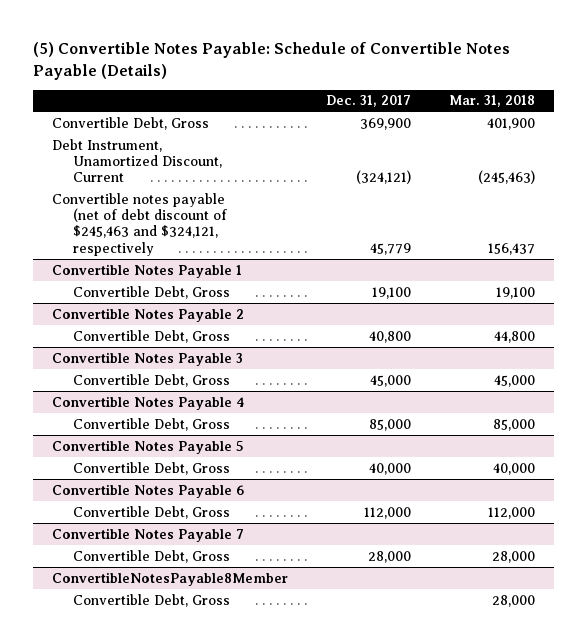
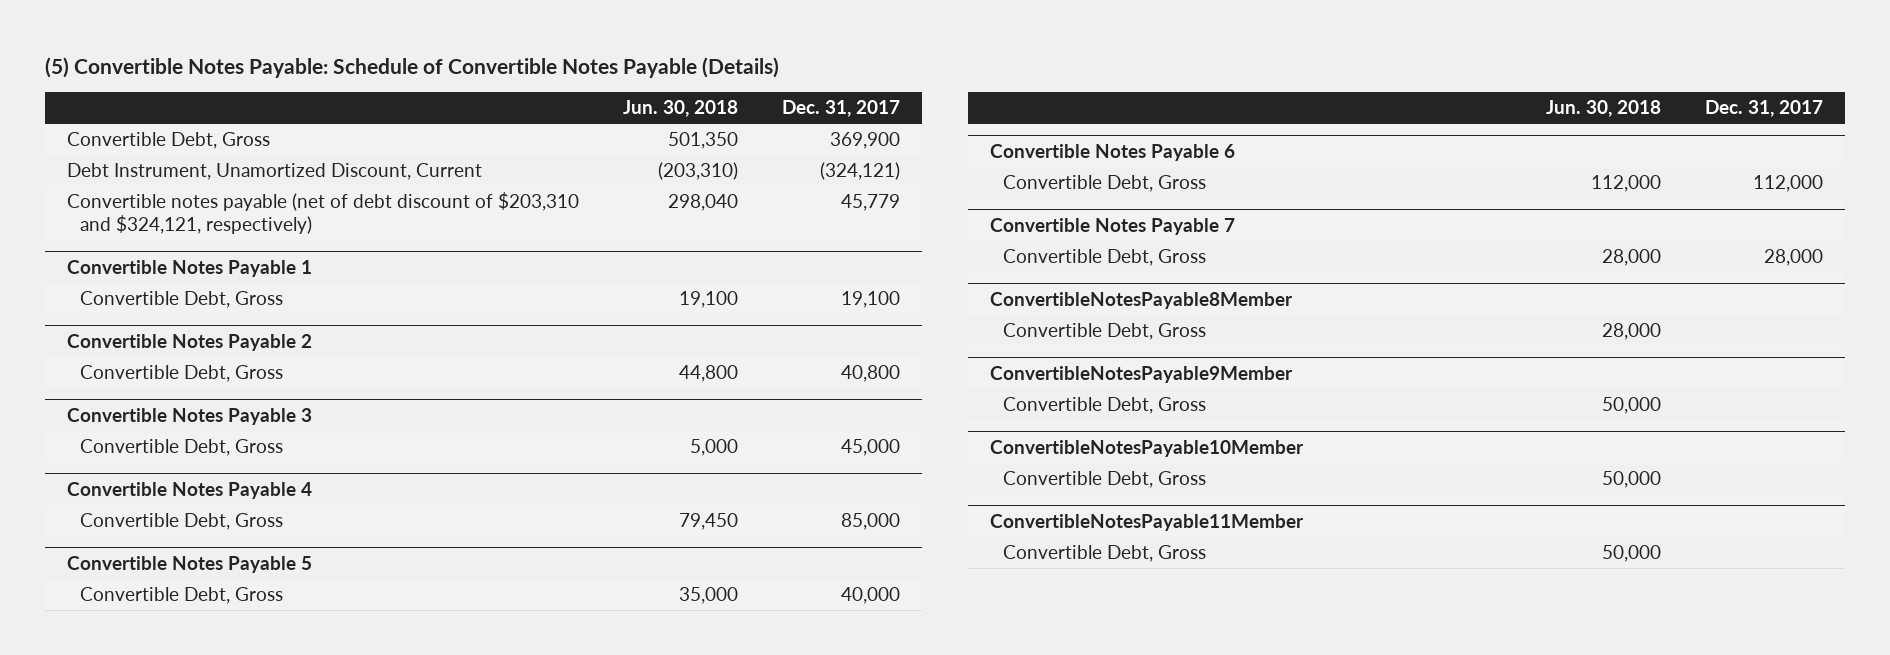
[448,95,535,108] Mar. 31, 2018 -> none
none -> [623,100,739,118] Jun. 30, 2018
[51,192,227,256] Convertible notes payable (net of debt discount of $245,463 and $324,121, respectively -> [67,192,580,235] Convertible notes payable (net of debt discount of $203,310 and $324,121, respectively)
none -> [990,365,1294,383] ConvertibleNotesPayable9Member
none -> [1003,397,1207,415] Convertible Debt, Gross
none -> [990,439,1305,457] ConvertibleNotesPayable10Member
none -> [1003,471,1207,489] Convertible Debt, Gross
none -> [990,513,1305,531] ConvertibleNotesPayable11Member
none -> [1003,545,1207,563] Convertible Debt, Gross

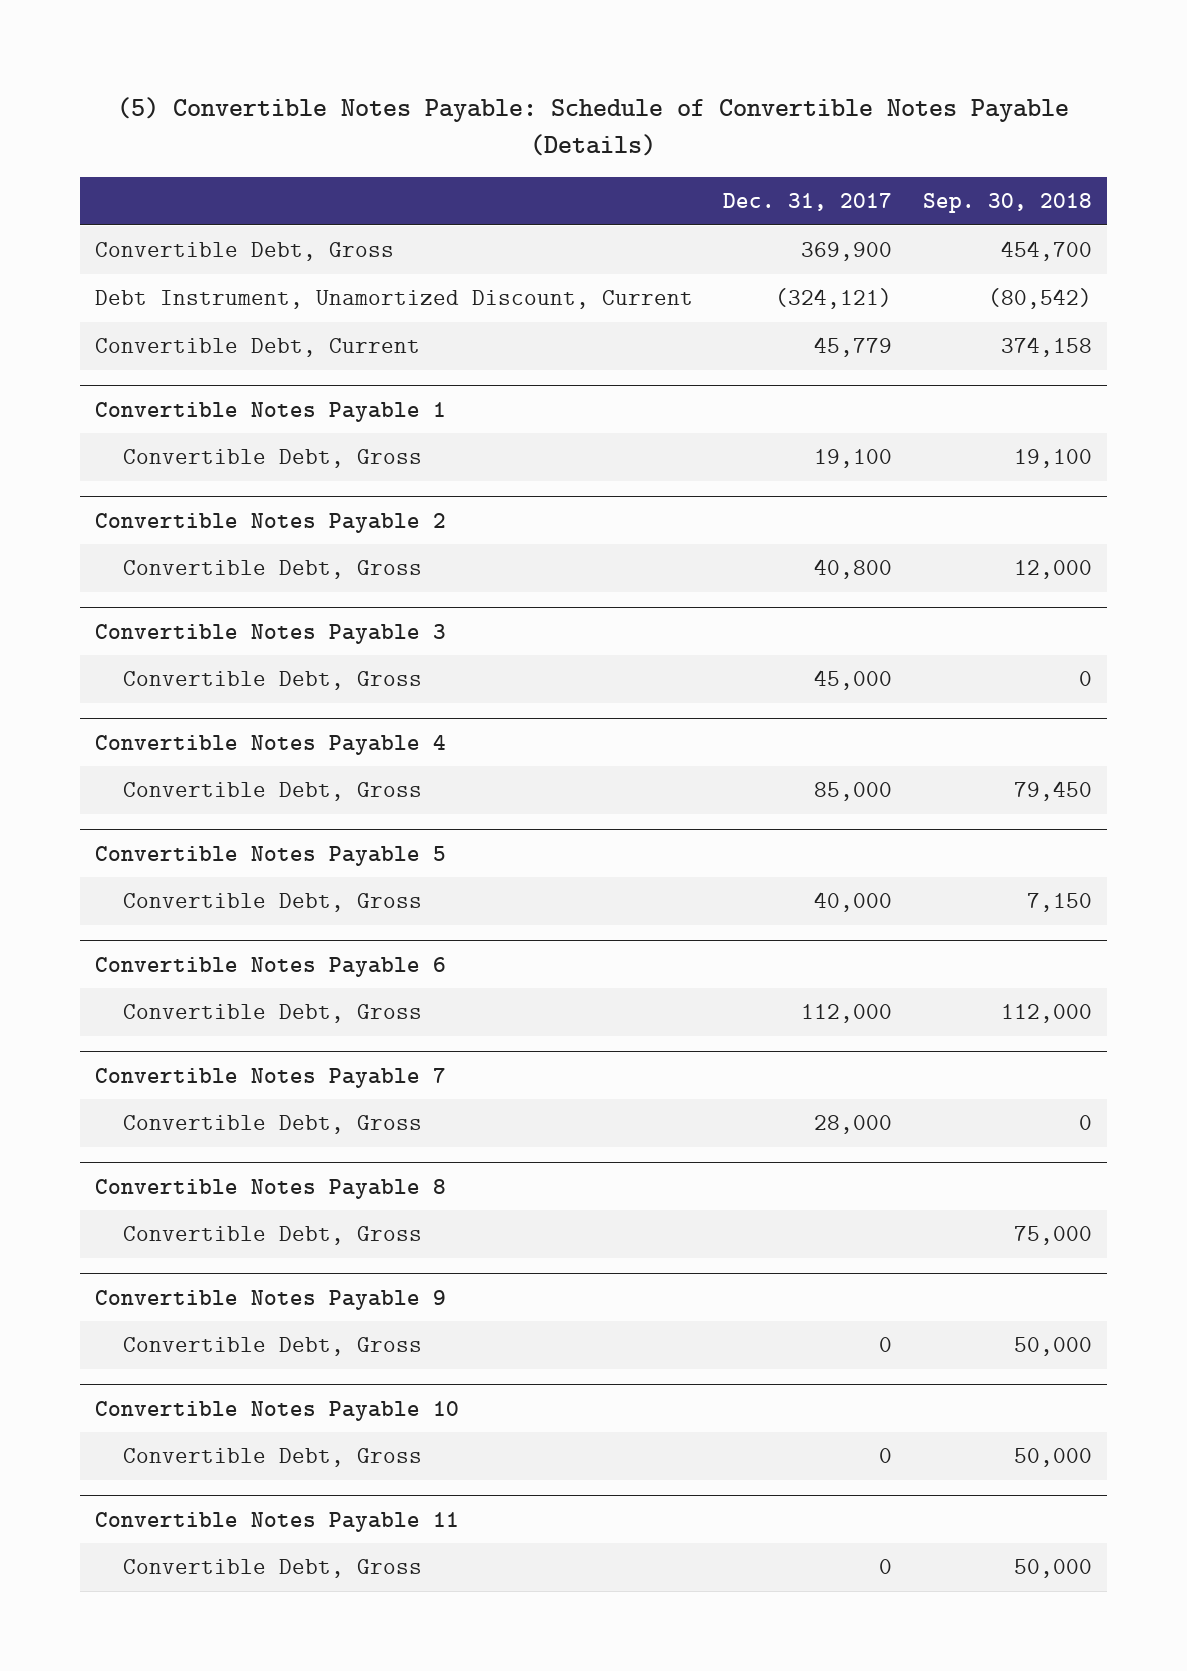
[623,100,739,118] Jun. 30, 2018 -> none
none -> [923,192,1093,213] Sep. 30, 2018
[67,192,580,235] Convertible notes payable (net of debt discount of $203,310 and $324,121, respectively) -> [94,338,420,358] Convertible Debt, Current
[1003,323,1207,341] Convertible Debt, Gross -> none
[990,365,1294,383] ConvertibleNotesPayable9Member -> none
[1003,397,1207,415] Convertible Debt, Gross -> none
[990,439,1305,457] ConvertibleNotesPayable10Member -> none
[1003,471,1207,489] Convertible Debt, Gross -> none
[990,513,1305,531] ConvertibleNotesPayable11Member -> none
[990,291,1294,309] ConvertibleNotesPayable8Member -> [94,1178,446,1199] Convertible Notes Payable 8
none -> [94,1289,446,1310] Convertible Notes Payable 9
none -> [123,1337,423,1357] Convertible Debt, Gross
none -> [94,1400,459,1421] Convertible Notes Payable 10
none -> [123,1448,423,1468] Convertible Debt, Gross
none -> [94,1511,459,1532] Convertible Notes Payable 11
none -> [123,1559,423,1579] Convertible Debt, Gross

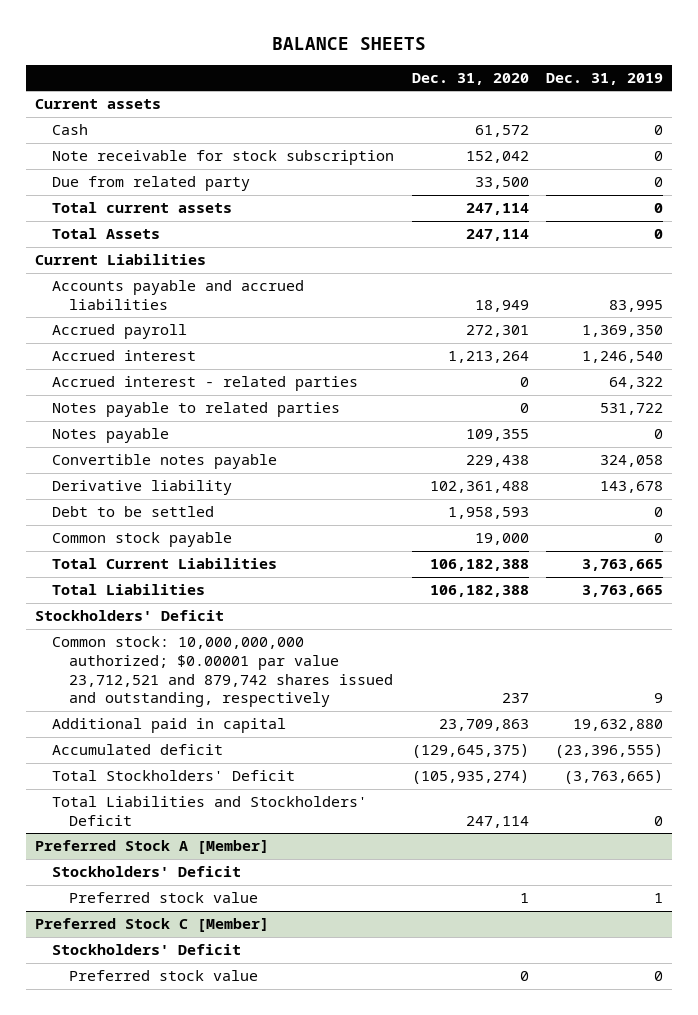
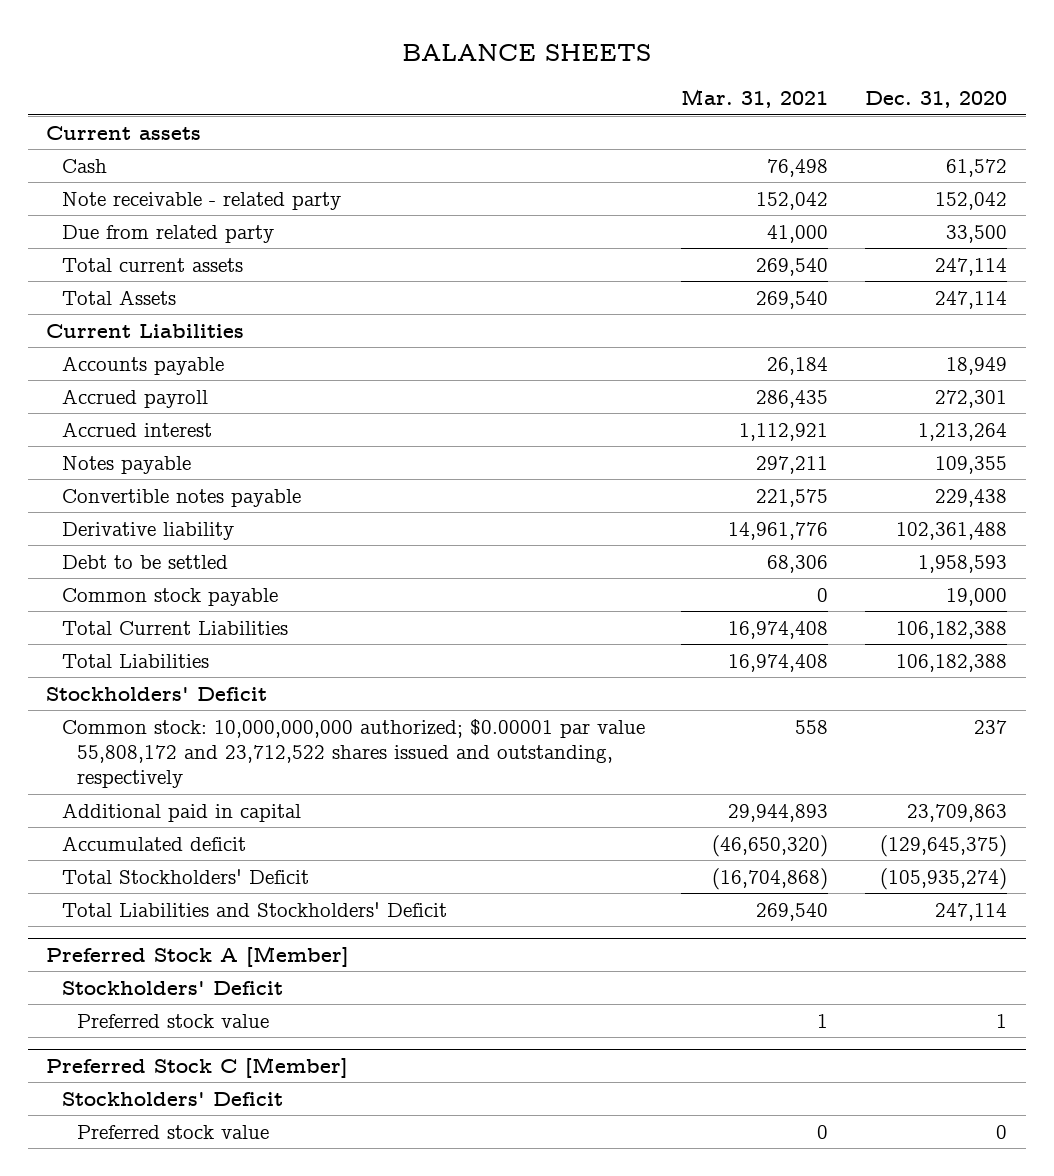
[545,72,663,85] Dec. 31, 2019 -> none
none -> [681,89,829,109] Mar. 31, 2021
[52,150,395,166] Note receivable for stock subscription -> [61,191,341,210] Note receivable - related party
[52,280,305,311] Accounts payable and accrued liabilities -> [61,355,224,375] Accounts payable
[52,376,359,392] Accrued interest - related parties -> none
[52,402,341,418] Notes payable to related parties -> none
[52,636,394,708] Common stock: 10,000,000,000 authorized; $0.00001 par value 23,712,521 and 879,742 shares issued and outstanding, respectively -> [61,718,645,789] Common stock: 10,000,000,000 authorized; $0.00001 par value 55,808,172 and 23,712,522 shares issued and outstanding, respectively

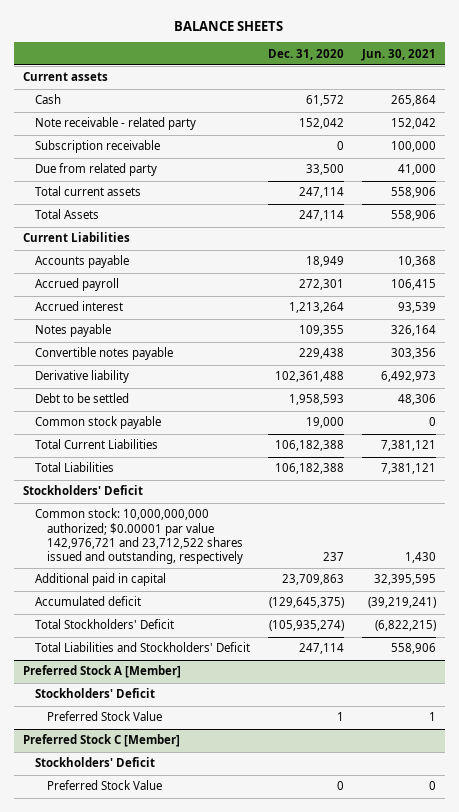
[681,89,829,109] Mar. 31, 2021 -> none
none -> [361,48,437,61] Jun. 30, 2021
none -> [34,140,160,154] Subscription receivable
[61,718,645,789] Common stock: 10,000,000,000 authorized; $0.00001 par value 55,808,172 and 23,712,522 shares issued and outstanding, respectively -> [34,508,244,565] Common stock: 10,000,000,000 authorized; $0.00001 par value 142,976,721 and 23,712,522 shares issued and outstanding, respectively
[77,1013,270,1028] Preferred stock value -> [47,711,163,722] Preferred Stock Value
[77,1124,270,1139] Preferred stock value -> [47,780,163,791] Preferred Stock Value

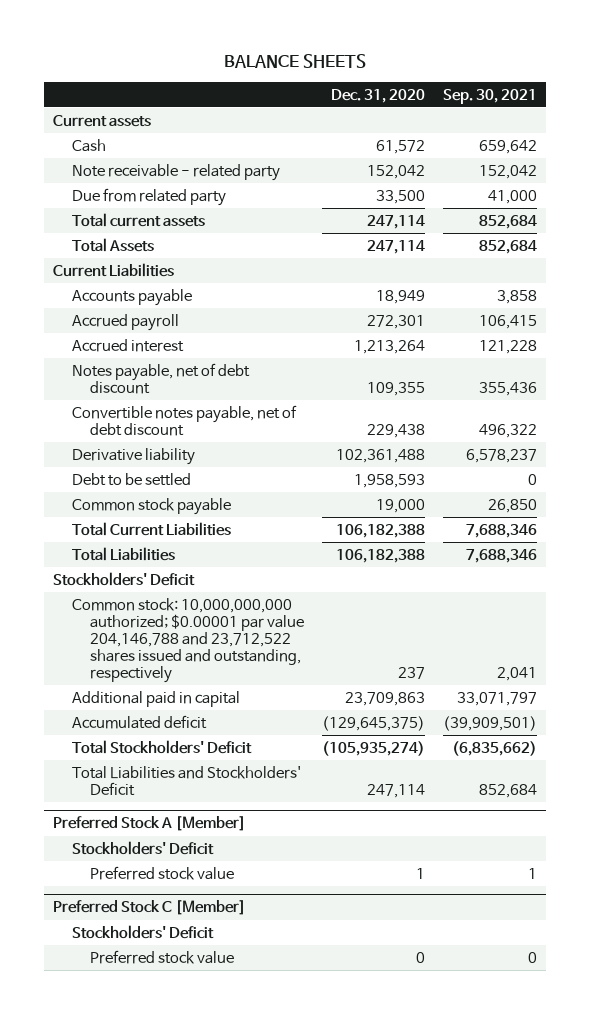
[361,48,437,61] Jun. 30, 2021 -> none
none -> [443,88,538,104] Sep. 30, 2021
[34,140,160,154] Subscription receivable -> none
[34,324,111,338] Notes payable -> [71,362,250,394] Notes payable, net of debt discount
[34,347,173,361] Convertible notes payable -> [71,404,297,436] Convertible notes payable, net of debt discount
[34,508,244,565] Common stock: 10,000,000,000 authorized; $0.00001 par value 142,976,721 and 23,712,522 shares issued and outstanding, respectively -> [71,597,305,684] Common stock: 10,000,000,000 authorized; $0.00001 par value 204,146,788 and 23,712,522 shares issued and outstanding, respectively
[47,711,163,722] Preferred Stock Value -> [90,865,235,880] Preferred stock value
[47,780,163,791] Preferred Stock Value -> [90,949,235,964] Preferred stock value

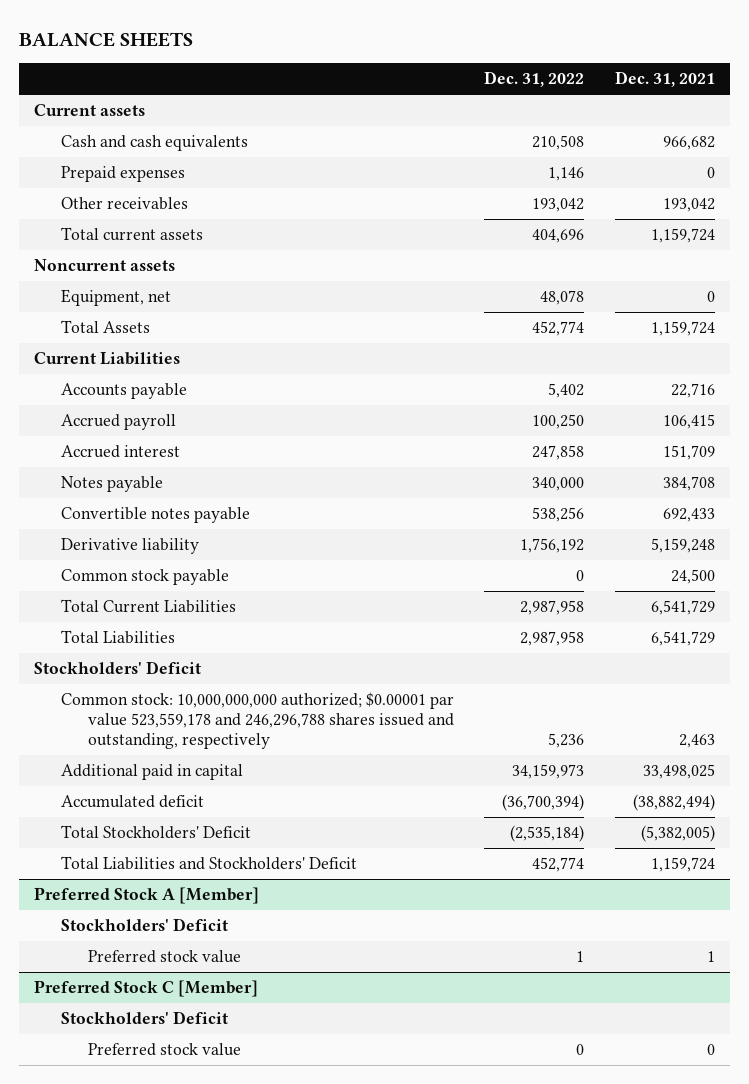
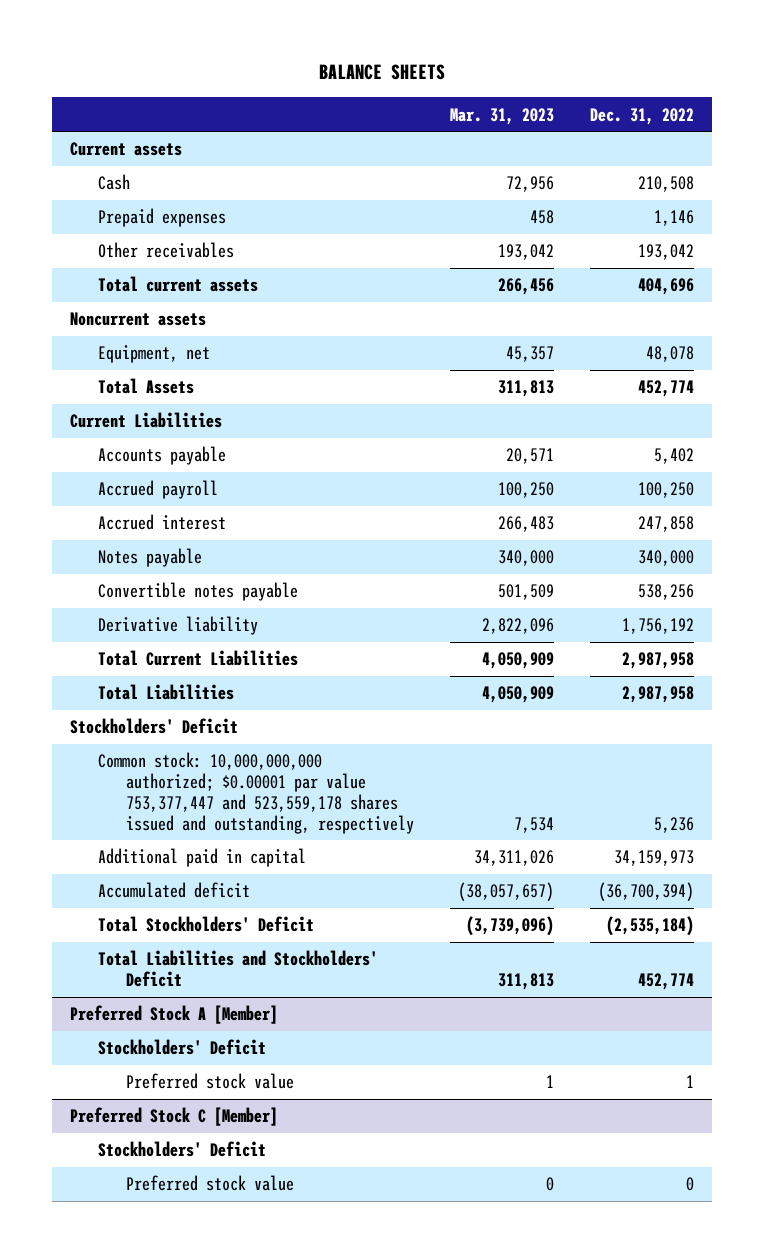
[614,71,715,88] Dec. 31, 2021 -> none
none -> [450,107,555,125] Mar. 31, 2023
[60,135,248,152] Cash and cash equivalents -> [97,174,130,191] Cash
[60,569,229,586] Common stock payable -> none
[60,692,454,750] Common stock: 10,000,000,000 authorized; $0.00001 par value 523,559,178 and 246,296,788 shares issued and outstanding, respectively -> [97,752,415,834] Common stock: 10,000,000,000 authorized; $0.00001 par value 753,377,447 and 523,559,178 shares issued and outstanding, respectively

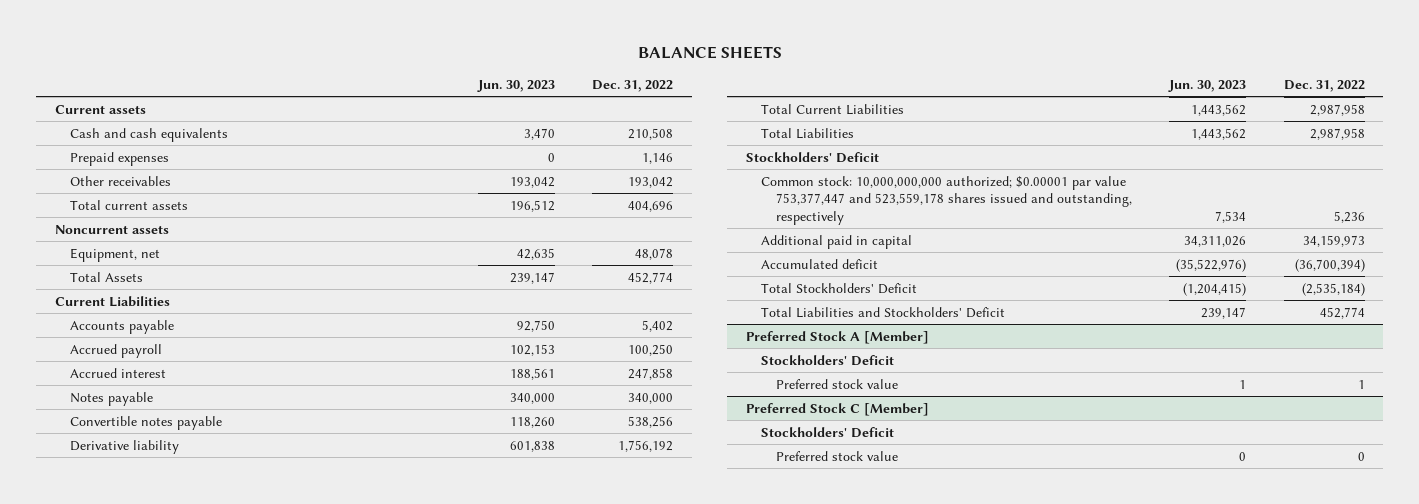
[450,107,555,125] Mar. 31, 2023 -> none
none -> [476,79,555,92] Jun. 30, 2023
[97,174,130,191] Cash -> [69,127,228,142] Cash and cash equivalents

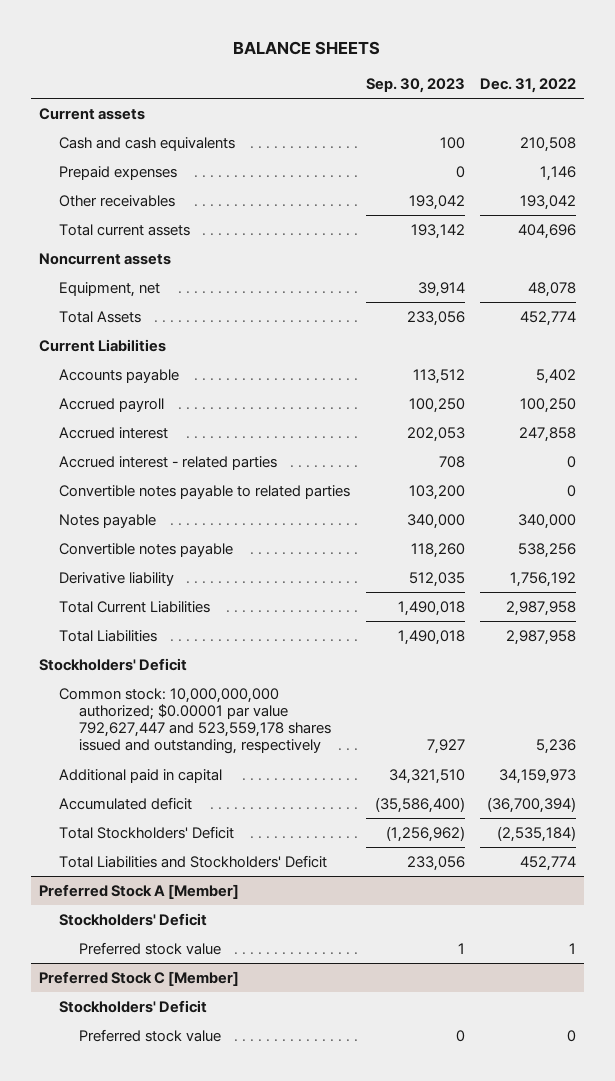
[476,79,555,92] Jun. 30, 2023 -> none
none -> [365,77,465,93] Sep. 30, 2023
none -> [59,455,278,470] Accrued interest - related parties
none -> [59,484,351,499] Convertible notes payable to related parties
[760,175,1132,225] Common stock: 10,000,000,000 authorized; $0.00001 par value 753,377,447 and 523,559,178 shares issued and outstanding, respectively -> [59,687,332,755] Common stock: 10,000,000,000 authorized; $0.00001 par value 792,627,447 and 523,559,178 shares issued and outstanding, respectively

